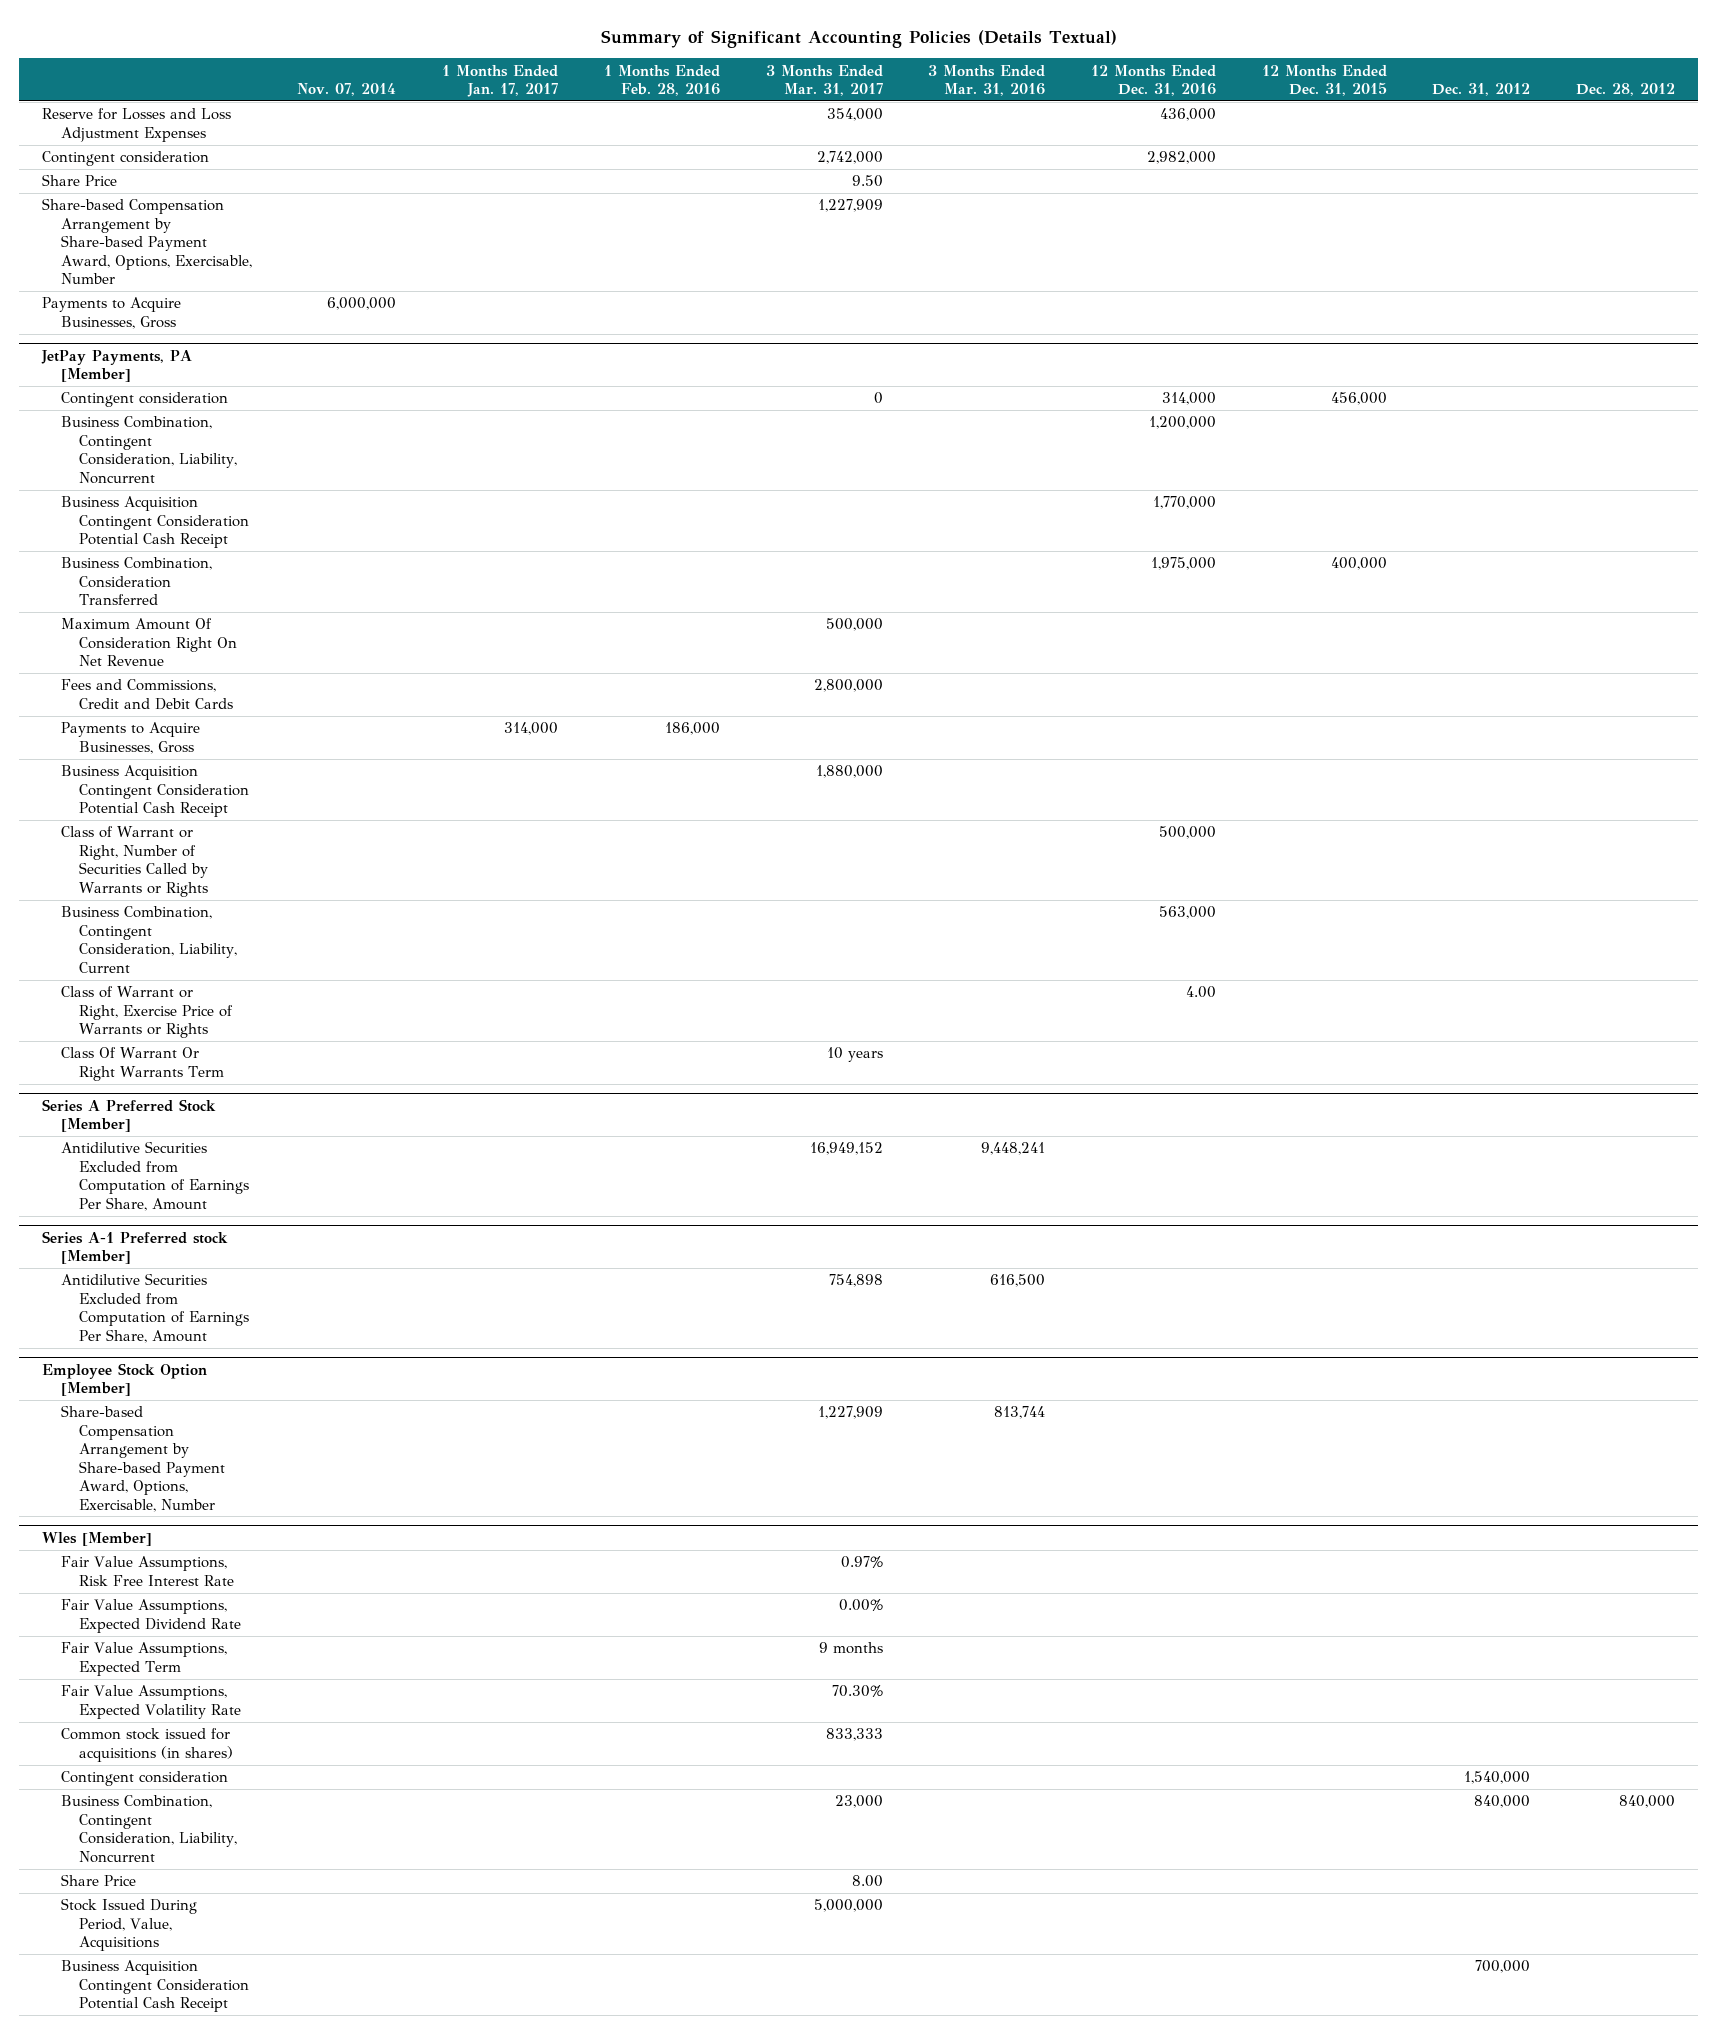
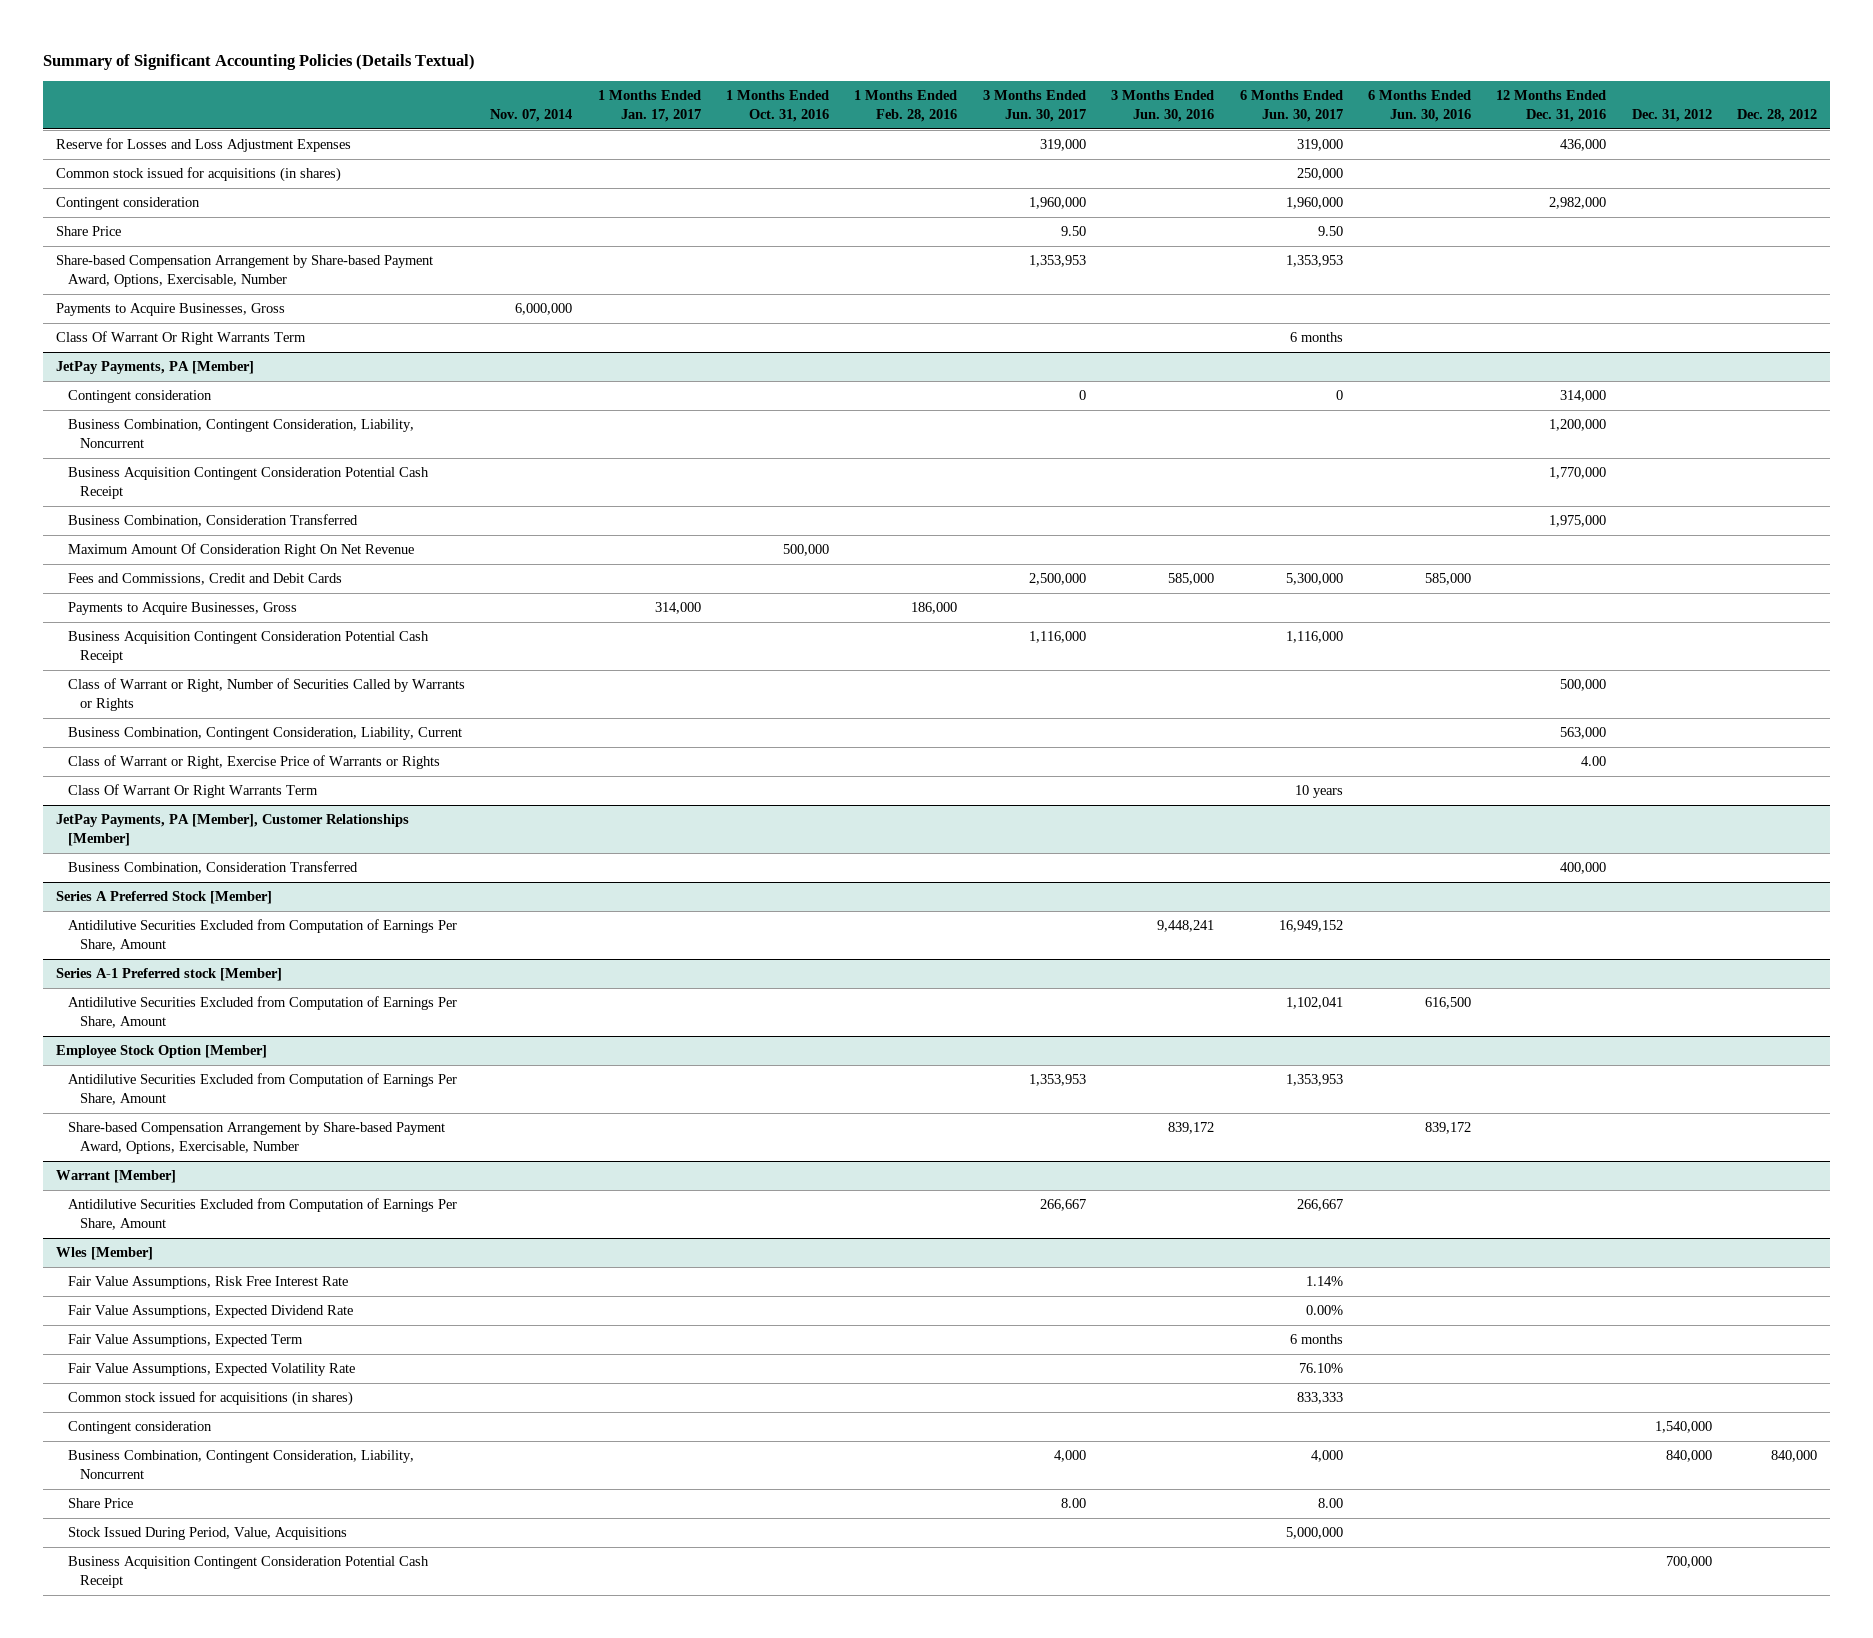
[765,64,883,96] 3 Months Ended Mar. 31, 2017 -> none
[928,64,1046,96] 3 Months Ended Mar. 31, 2016 -> none
[1261,64,1387,96] 12 Months Ended Dec. 31, 2015 -> none
none -> [726,90,830,122] 1 Months Ended Oct. 31, 2016
none -> [982,90,1086,122] 3 Months Ended Jun. 30, 2017
none -> [1111,90,1215,122] 3 Months Ended Jun. 30, 2016
none -> [1239,90,1343,122] 6 Months Ended Jun. 30, 2017
none -> [1367,90,1471,122] 6 Months Ended Jun. 30, 2016
none -> [56,167,342,183] Common stock issued for acquisitions (in shares)
none -> [56,331,307,346] Class Of Warrant Or Right Warrants Term
none -> [56,814,410,847] JetPay Payments, PA [Member], Customer Relationships [Member]
none -> [68,861,359,875] Business Combination, Consideration Transferred
none -> [68,1073,458,1106] Antidilutive Securities Excluded from Computation of Earnings Per Share, Amount
none -> [56,1170,177,1184] Warrant [Member]
none -> [68,1198,458,1231] Antidilutive Securities Excluded from Computation of Earnings Per Share, Amount

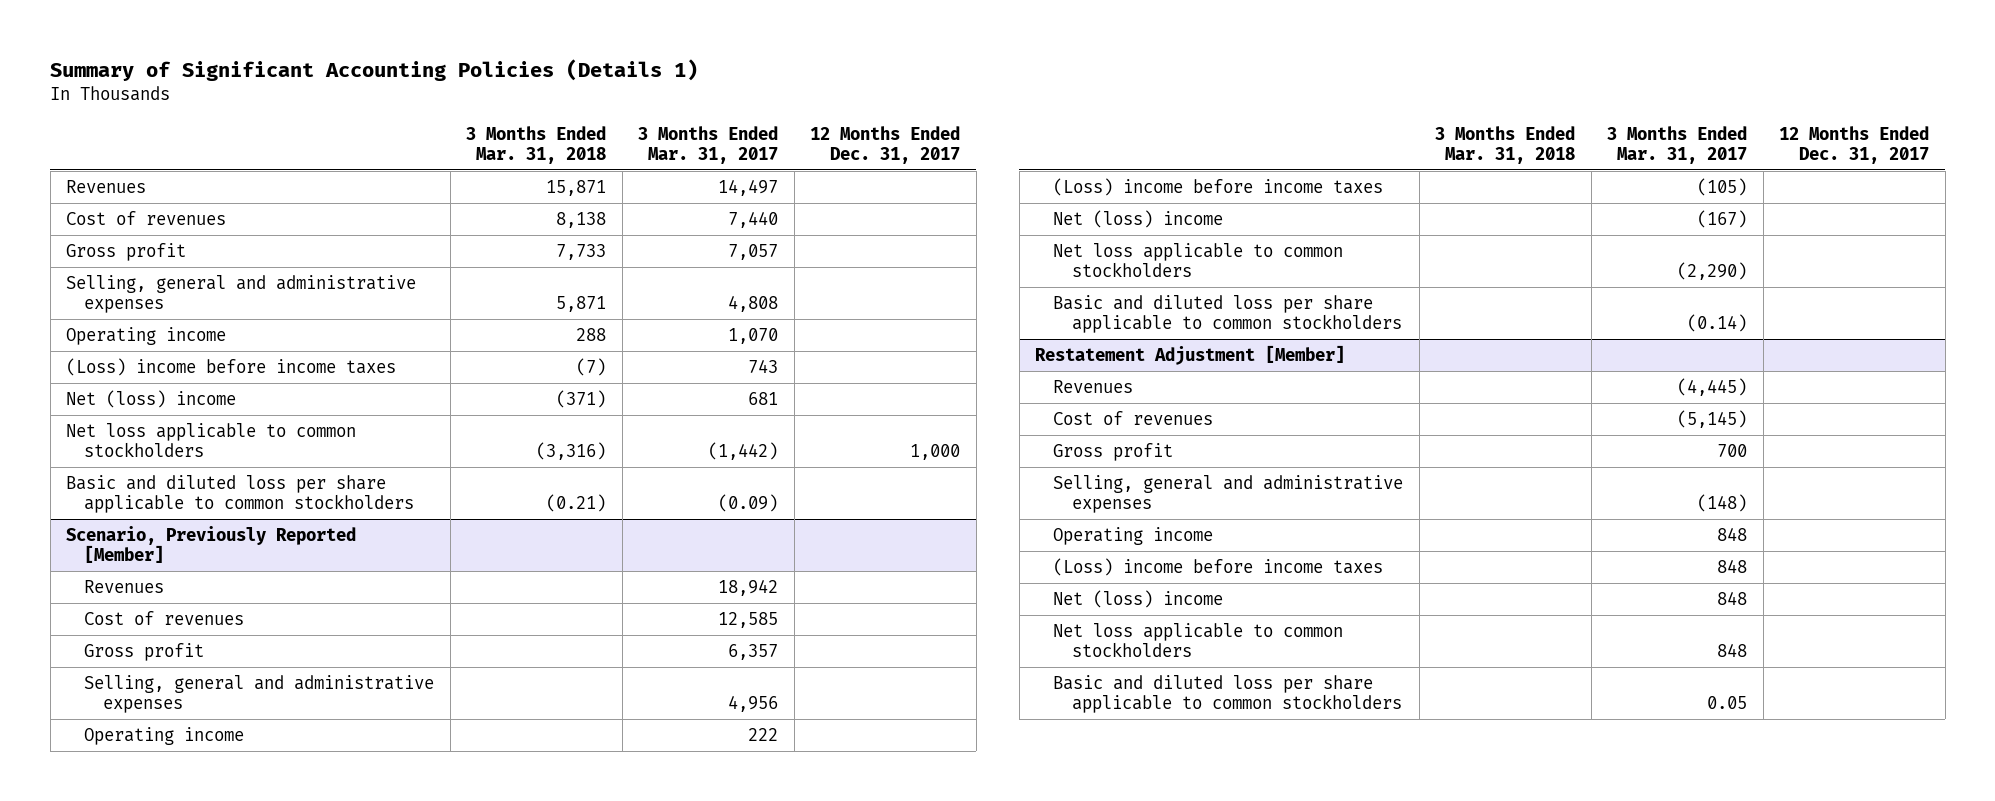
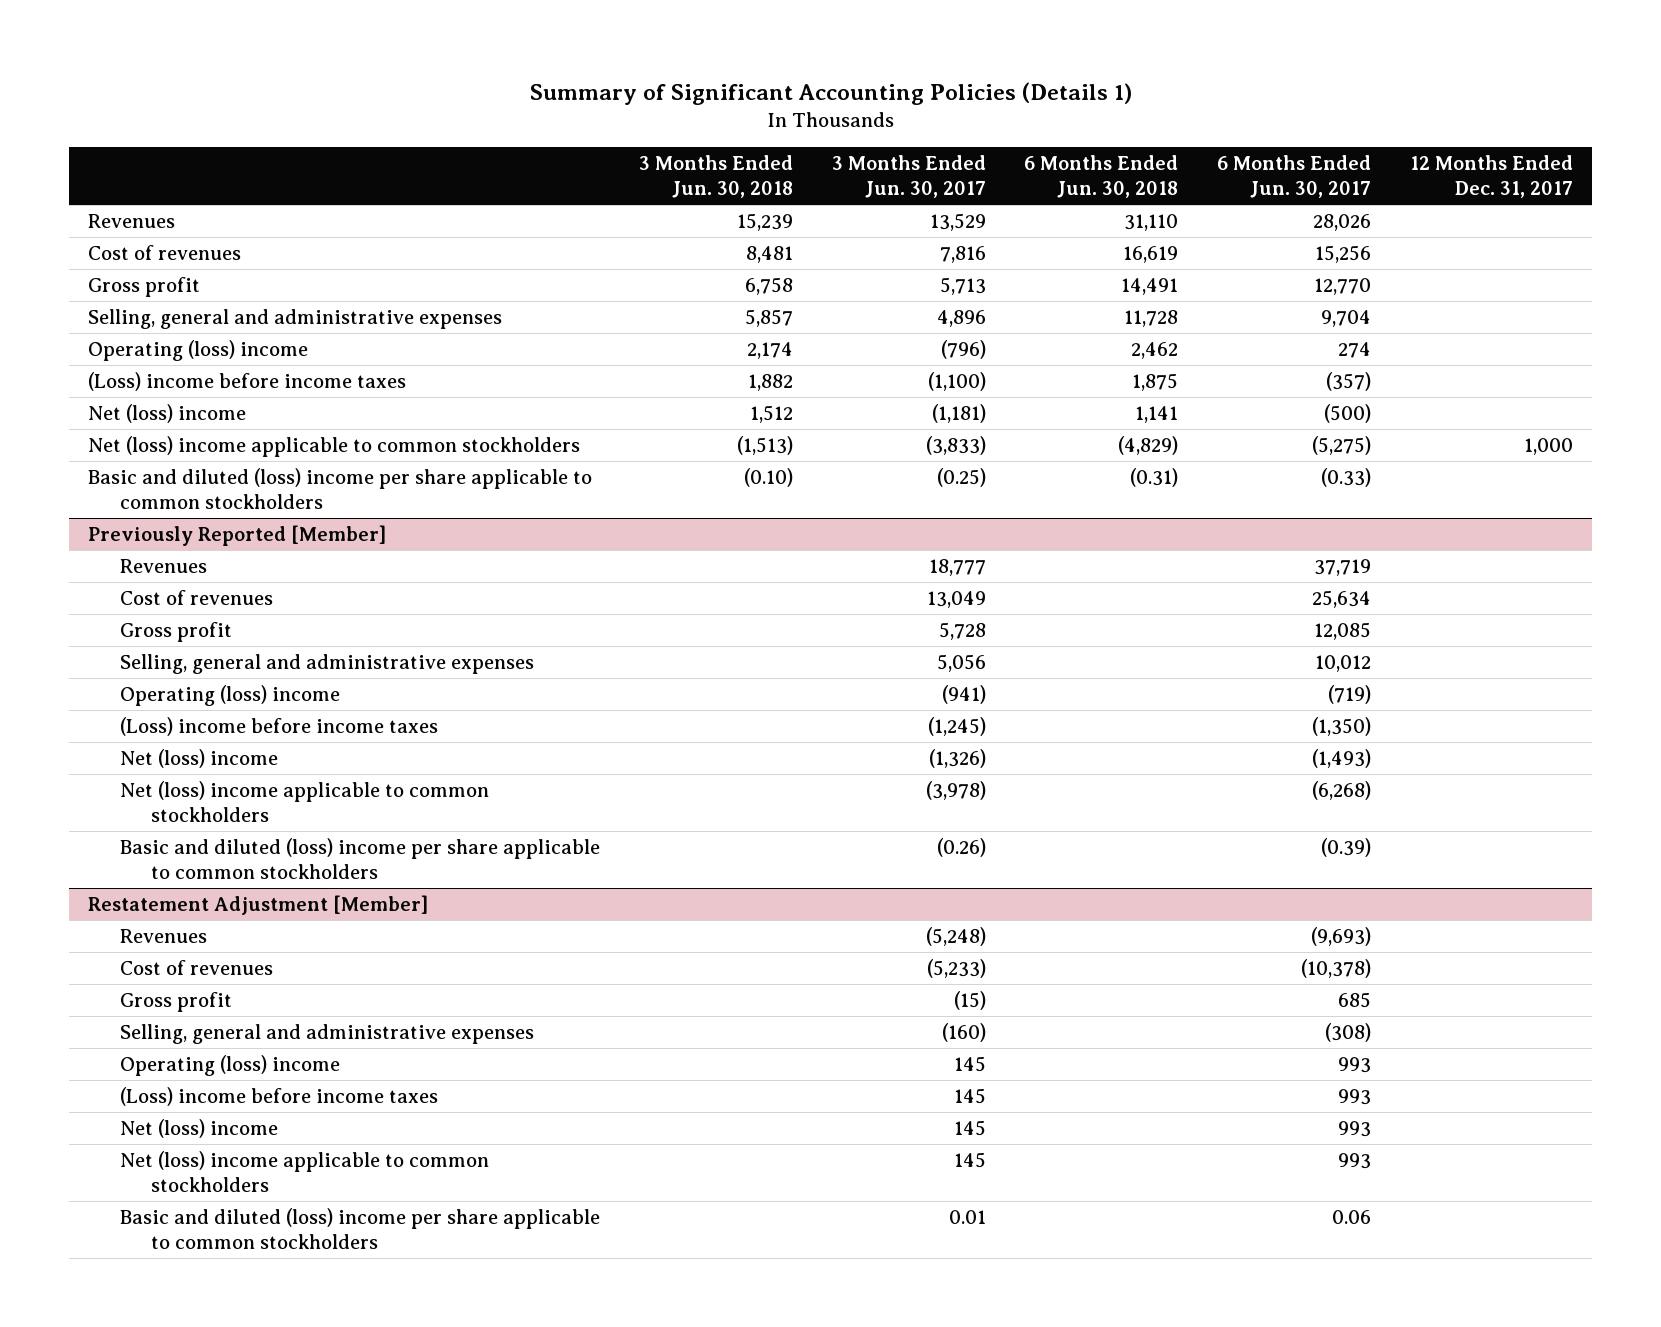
[466,125,607,164] 3 Months Ended Mar. 31, 2018 -> none
[638,125,779,164] 3 Months Ended Mar. 31, 2017 -> none
none -> [638,154,793,199] 3 Months Ended Jun. 30, 2018
none -> [831,154,986,199] 3 Months Ended Jun. 30, 2017
none -> [1024,154,1179,199] 6 Months Ended Jun. 30, 2018
none -> [1217,154,1372,199] 6 Months Ended Jun. 30, 2017
[66,327,227,346] Operating income -> [88,339,309,361] Operating (loss) income
[66,526,357,564] Scenario, Previously Reported [Member] -> none
[84,580,165,594] Revenues -> none
[84,611,245,626] Cost of revenues -> none
[84,643,205,662] Gross profit -> none
[84,675,435,714] Selling, general and administrative expenses -> none
[84,727,245,746] Operating income -> none
[1053,178,1384,197] (Loss) income before income taxes -> none
[1053,210,1224,229] Net (loss) income -> none
[1053,243,1344,278] Net loss applicable to common stockholders -> none
[1053,295,1402,334] Basic and diluted loss per share applicable to common stockholders -> none
[66,423,357,458] Net loss applicable to common stockholders -> [88,435,581,457] Net (loss) income applicable to common stockholders
[66,475,415,514] Basic and diluted loss per share applicable to common stockholders -> [88,467,593,510] Basic and diluted (loss) income per share applicable to common stockholders
none -> [88,524,387,546] Previously Reported [Member]
none -> [119,558,207,573] Revenues
none -> [119,589,273,605] Cost of revenues
none -> [119,621,232,642] Gross profit
none -> [119,653,534,674] Selling, general and administrative expenses
none -> [119,684,340,706] Operating (loss) income
none -> [119,716,438,736] (Loss) income before income taxes
none -> [119,748,278,768] Net (loss) income
none -> [119,780,489,823] Net (loss) income applicable to common stockholders
none -> [119,837,600,880] Basic and diluted (loss) income per share applicable to common stockholders
[1053,527,1214,546] Operating income -> [119,1054,340,1076] Operating (loss) income
[1053,623,1344,658] Net loss applicable to common stockholders -> [119,1150,489,1193] Net (loss) income applicable to common stockholders
[1053,675,1402,714] Basic and diluted loss per share applicable to common stockholders -> [119,1207,600,1250] Basic and diluted (loss) income per share applicable to common stockholders

